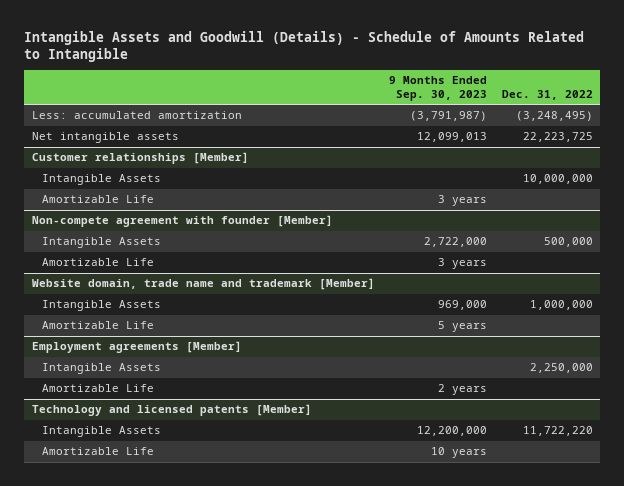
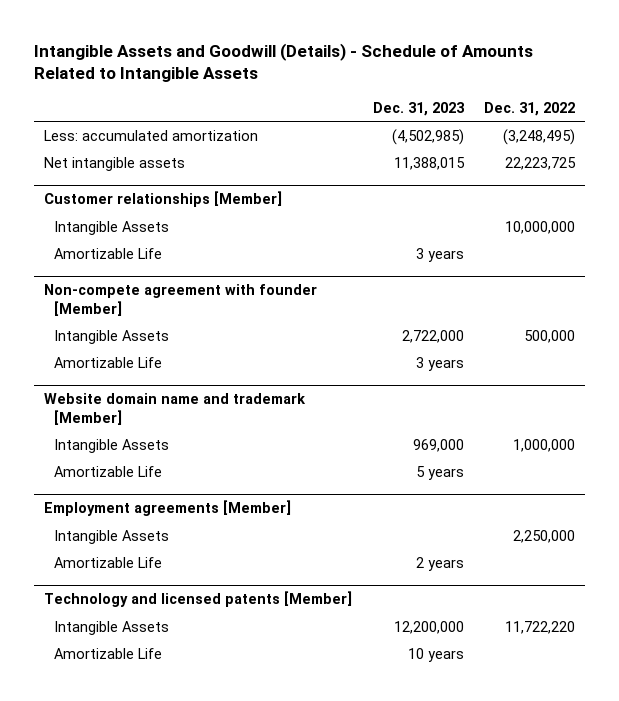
[24,30,585,62] Intangible Assets and Goodwill (Details) - Schedule of Amounts Related to Intangible -> [33,42,533,83] Intangible Assets and Goodwill (Details) - Schedule of Amounts Related to Intangible Assets
[389,76,488,102] 9 Months Ended Sep. 30, 2023 -> none
none -> [372,101,465,116] Dec. 31, 2023
[31,278,375,291] Website domain, trade name and trademark [Member] -> [44,393,307,425] Website domain name and trademark [Member]

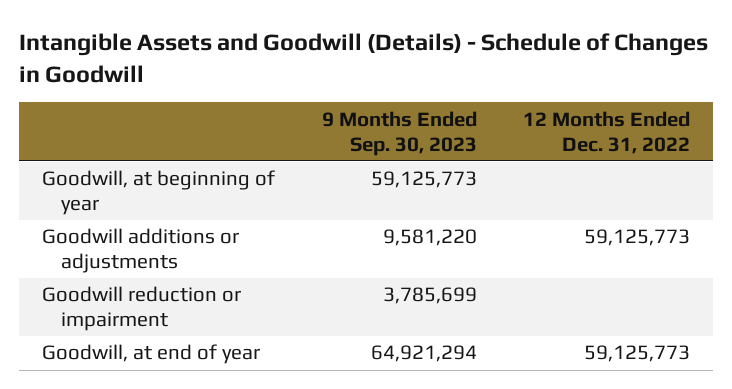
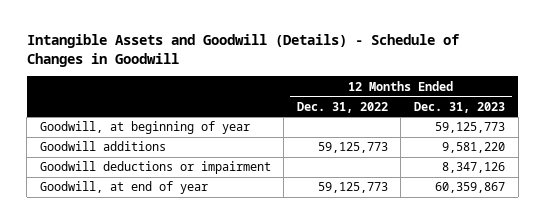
[321,110,477,156] 9 Months Ended Sep. 30, 2023 -> none
none -> [414,101,506,113] Dec. 31, 2023
[42,228,240,274] Goodwill additions or adjustments -> [39,141,166,152] Goodwill additions
[42,286,242,332] Goodwill reduction or impairment -> [39,161,271,175] Goodwill deductions or impairment

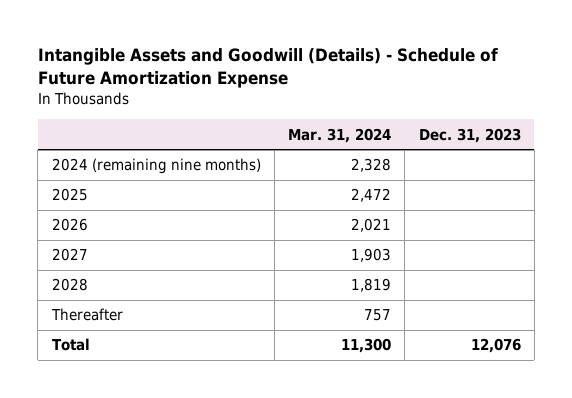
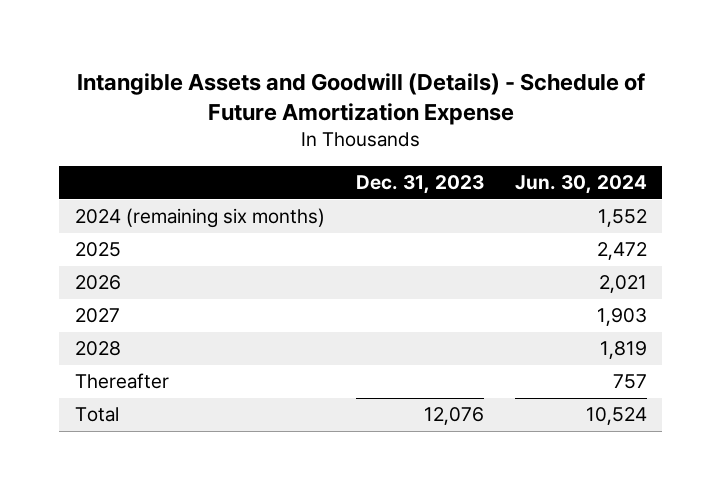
[288,127,392,143] Mar. 31, 2024 -> none
none -> [514,175,647,195] Jun. 30, 2024
[51,158,261,175] 2024 (remaining nine months) -> [74,208,325,229] 2024 (remaining six months)

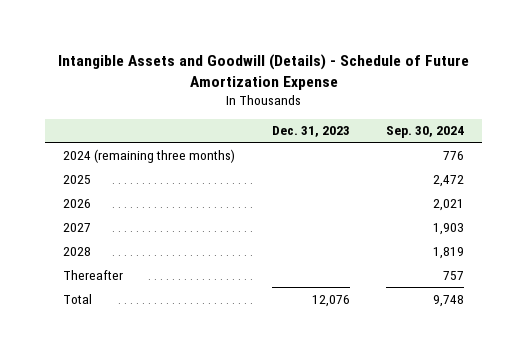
[514,175,647,195] Jun. 30, 2024 -> none
none -> [385,126,464,139] Sep. 30, 2024
[74,208,325,229] 2024 (remaining six months) -> [63,148,236,163] 2024 (remaining three months)

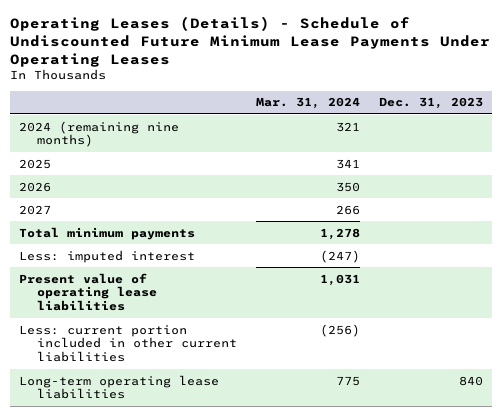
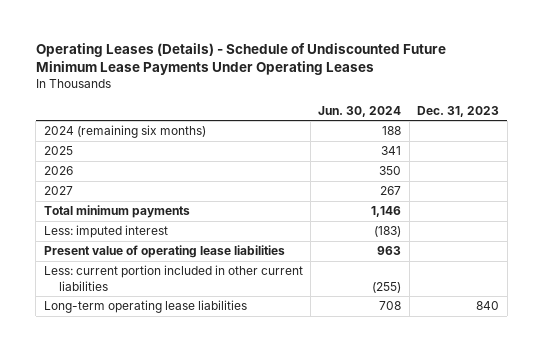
[255,97,360,110] Mar. 31, 2024 -> none
none -> [318,105,402,117] Jun. 30, 2024
[19,120,180,148] 2024 (remaining nine months) -> [43,125,206,139] 2024 (remaining six months)

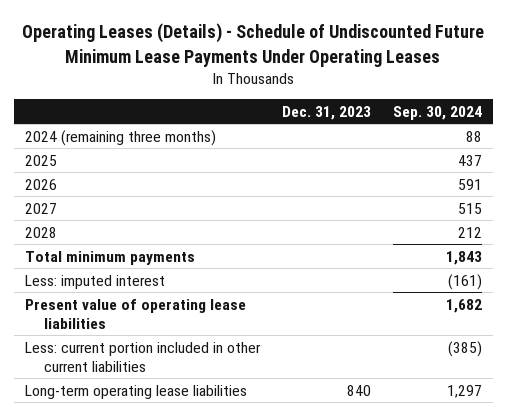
[318,105,402,117] Jun. 30, 2024 -> none
none -> [392,105,482,120] Sep. 30, 2024
[43,125,206,139] 2024 (remaining six months) -> [24,129,216,146] 2024 (remaining three months)
none -> [24,226,57,238] 2028

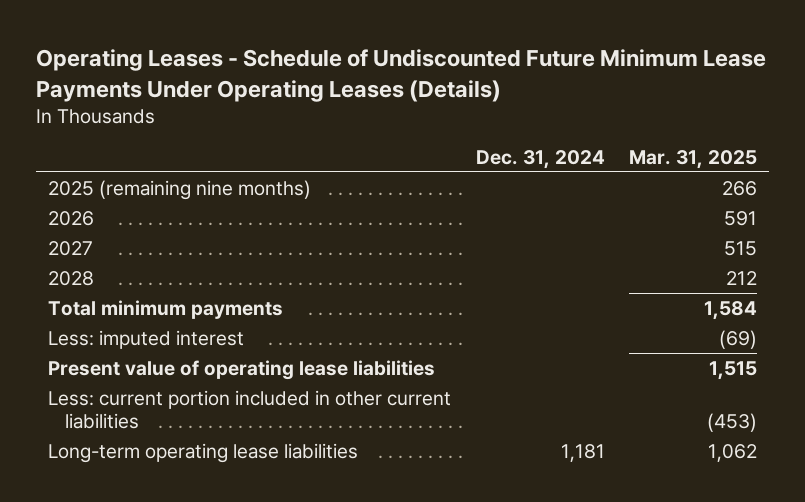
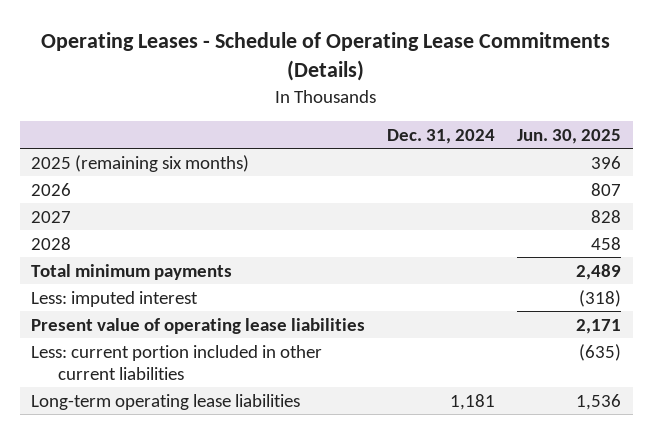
[36,49,767,102] Operating Leases - Schedule of Undiscounted Future Minimum Lease Payments Under Operating Leases (Details) -> [41,32,611,82] Operating Leases - Schedule of Operating Lease Commitments (Details)
[628,150,757,170] Mar. 31, 2025 -> none
none -> [517,128,622,144] Jun. 30, 2025
[48,179,312,200] 2025 (remaining nine months) -> [30,154,249,172] 2025 (remaining six months)

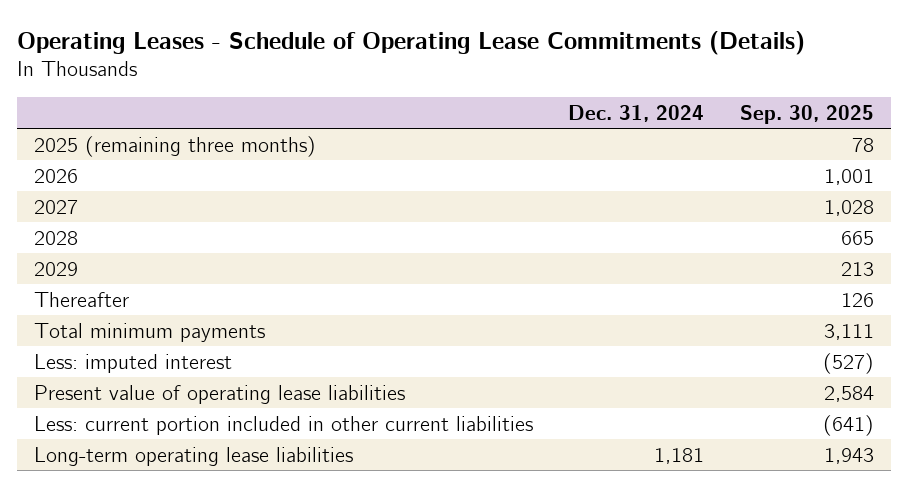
[517,128,622,144] Jun. 30, 2025 -> none
none -> [739,104,874,124] Sep. 30, 2025
[30,154,249,172] 2025 (remaining six months) -> [34,135,317,157] 2025 (remaining three months)
none -> [34,261,79,276] 2029
none -> [34,291,130,307] Thereafter

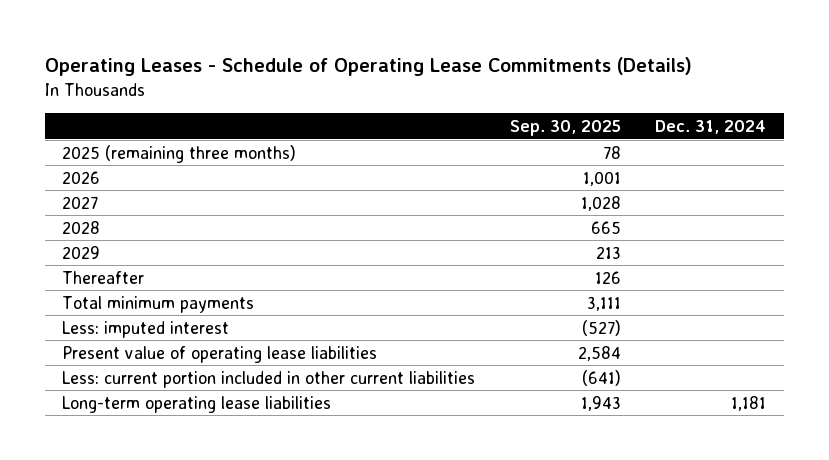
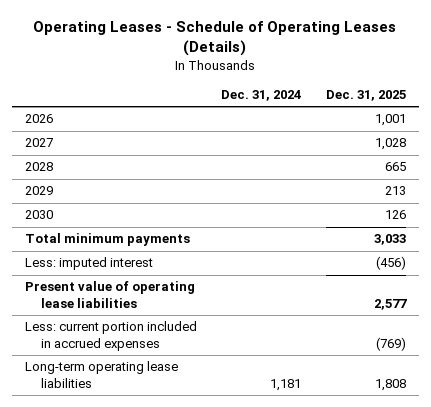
[44,57,692,77] Operating Leases - Schedule of Operating Lease Commitments (Details) -> [33,21,397,57] Operating Leases - Schedule of Operating Leases (Details)
[509,119,621,136] Sep. 30, 2025 -> none
none -> [326,89,407,101] Dec. 31, 2025
[62,144,297,163] 2025 (remaining three months) -> none
[62,270,145,284] Thereafter -> none
none -> [24,210,53,220] 2030
[62,370,476,388] Less: current portion included in other current liabilities -> [24,321,197,351] Less: current portion included in accrued expenses

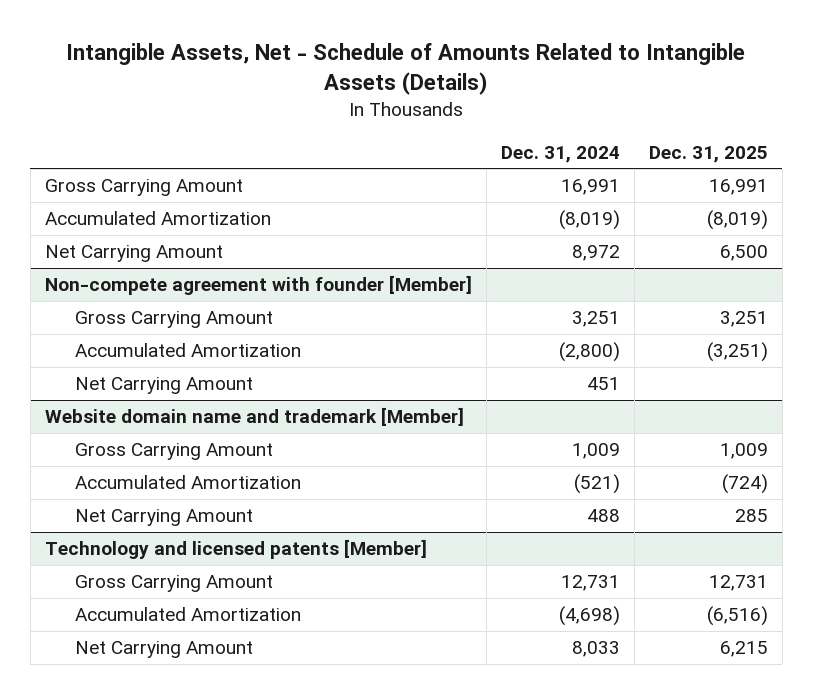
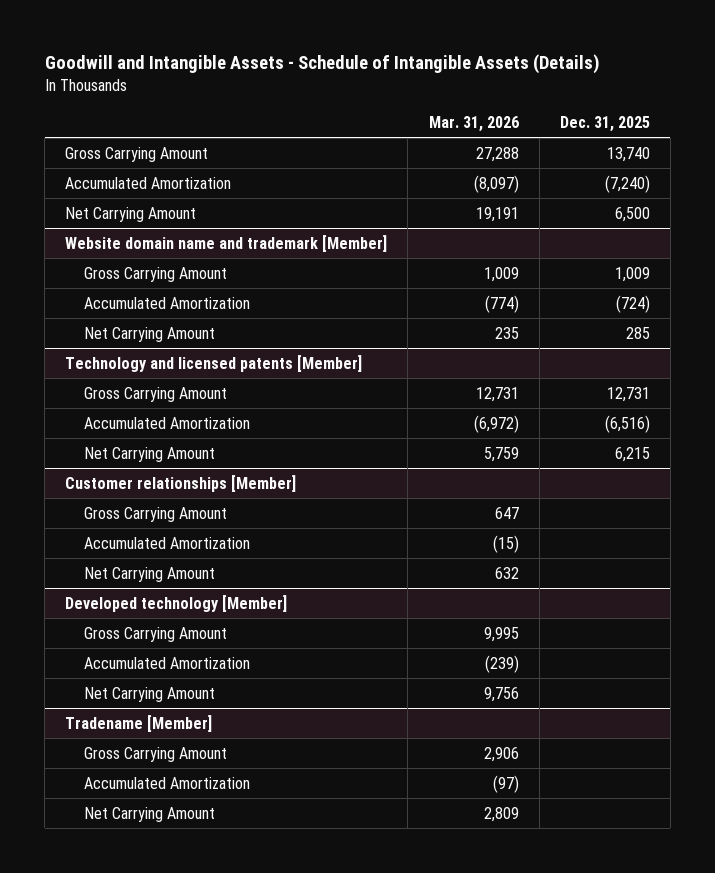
[66,43,746,96] Intangible Assets, Net - Schedule of Amounts Related to Intangible Assets (Details) -> [44,54,600,75] Goodwill and Intangible Assets - Schedule of Intangible Assets (Details)
[500,145,620,163] Dec. 31, 2024 -> none
none -> [428,115,519,132] Mar. 31, 2026
[708,179,768,196] 16,991 -> [606,146,650,162] 13,740
[706,210,768,231] (8,019) -> [604,174,650,193] (7,240)
[44,275,472,296] Non-compete agreement with founder [Member] -> none
[74,311,273,329] Gross Carrying Amount -> none
[74,343,301,358] Accumulated Amortization -> none
[74,377,253,395] Net Carrying Amount -> none
none -> [65,474,297,492] Customer relationships [Member]
none -> [83,506,227,522] Gross Carrying Amount
none -> [83,536,250,549] Accumulated Amortization
none -> [83,566,215,582] Net Carrying Amount
none -> [65,594,288,612] Developed technology [Member]
none -> [83,626,227,642] Gross Carrying Amount
none -> [83,656,250,669] Accumulated Amortization
none -> [83,686,215,702] Net Carrying Amount
none -> [65,714,213,732] Tradename [Member]
none -> [83,746,227,762] Gross Carrying Amount
none -> [83,776,250,789] Accumulated Amortization
none -> [83,806,215,822] Net Carrying Amount

